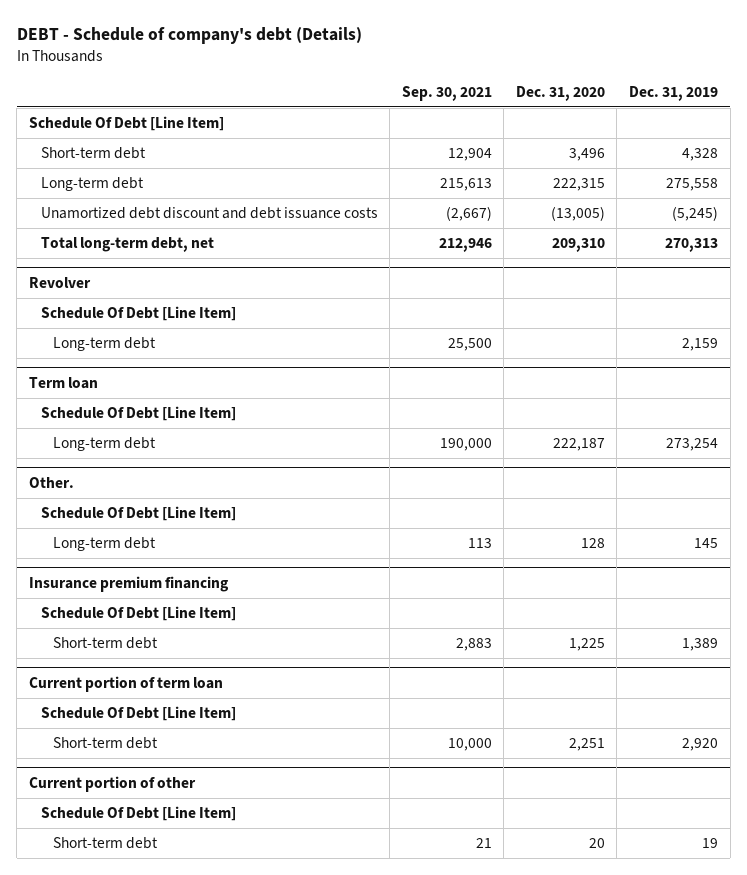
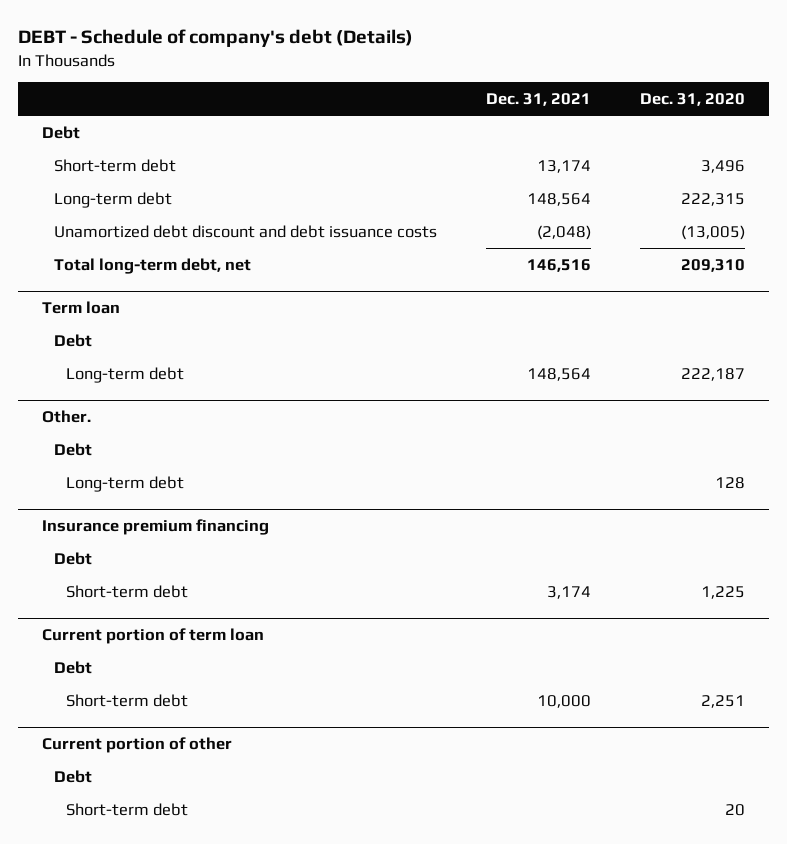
[401,85,492,101] Sep. 30, 2021 -> none
[629,85,719,101] Dec. 31, 2019 -> none
none -> [485,93,591,107] Dec. 31, 2021
[28,116,224,132] Schedule Of Debt [Line Item] -> [42,126,81,140] Debt
[28,276,91,288] Revolver -> none
[40,306,236,322] Schedule Of Debt [Line Item] -> none
[52,337,156,352] Long-term debt -> none
[40,406,236,422] Schedule Of Debt [Line Item] -> [53,334,92,348] Debt
[40,506,236,522] Schedule Of Debt [Line Item] -> [53,443,92,457] Debt
[40,606,236,622] Schedule Of Debt [Line Item] -> [53,552,92,566] Debt
[40,706,236,722] Schedule Of Debt [Line Item] -> [53,661,92,675] Debt
[40,806,236,822] Schedule Of Debt [Line Item] -> [53,770,92,784] Debt

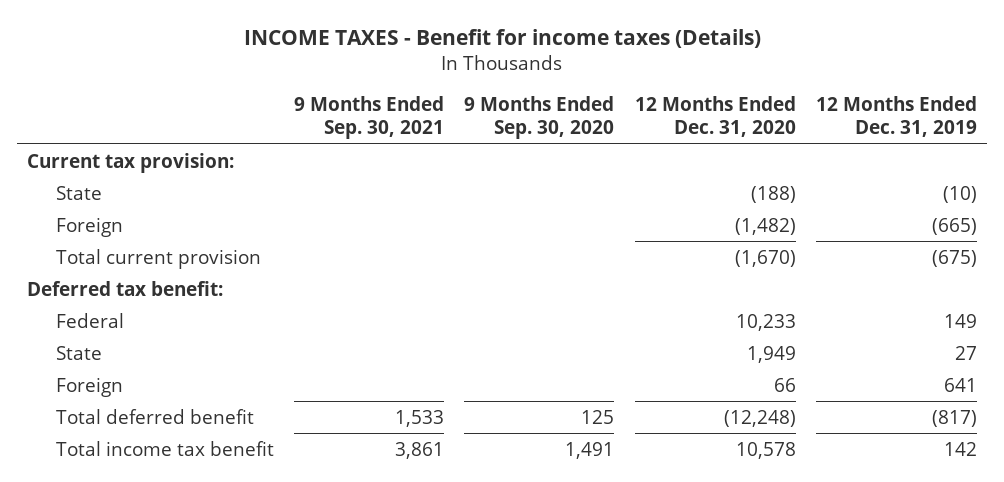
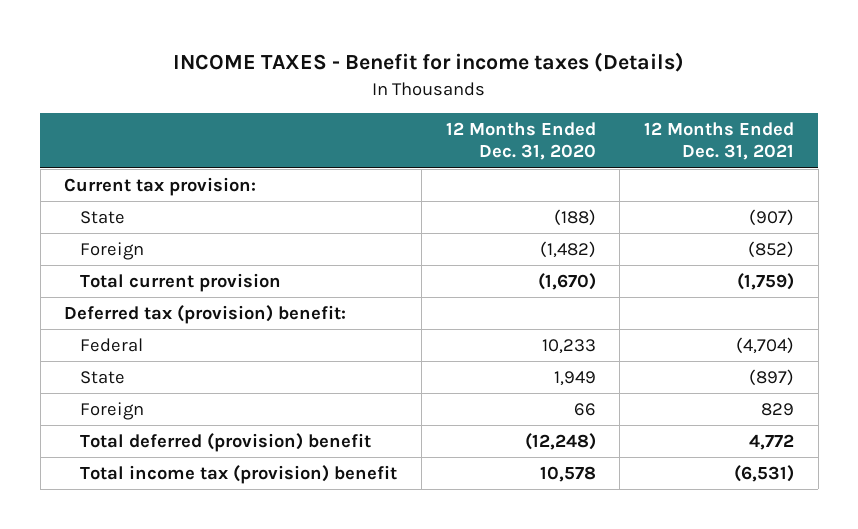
[294,95,445,139] 9 Months Ended Sep. 30, 2021 -> none
[464,95,615,139] 9 Months Ended Sep. 30, 2020 -> none
[816,95,978,137] 12 Months Ended Dec. 31, 2019 -> none
none -> [644,122,795,161] 12 Months Ended Dec. 31, 2021
[26,280,223,296] Deferred tax benefit: -> [64,305,347,325] Deferred tax (provision) benefit:
[55,408,254,424] Total deferred benefit -> [80,433,372,453] Total deferred (provision) benefit
[55,440,274,456] Total income tax benefit -> [80,465,398,485] Total income tax (provision) benefit

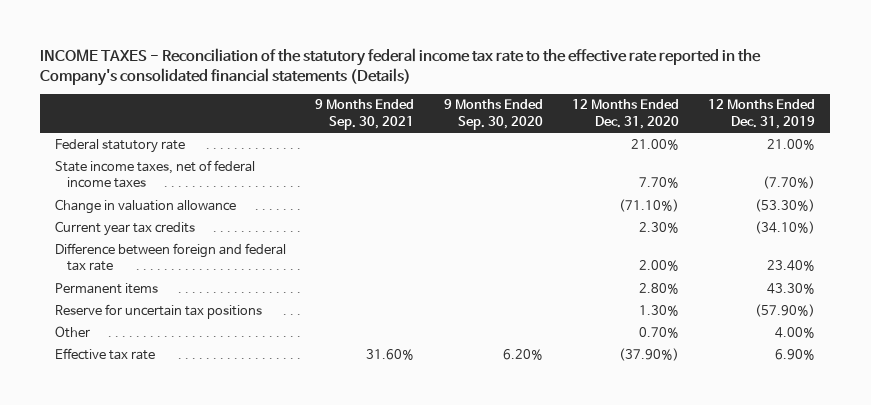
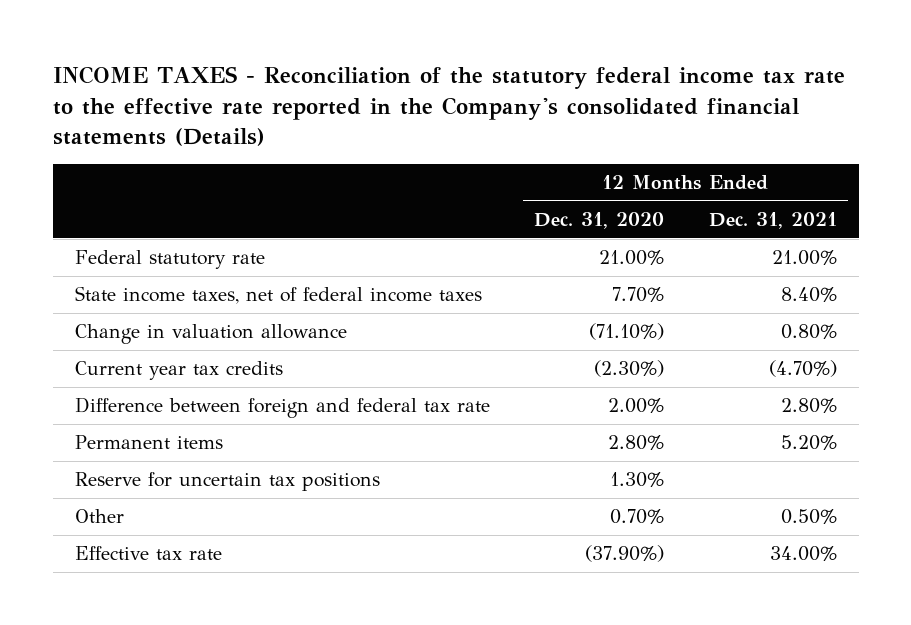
[315,99,415,131] 9 Months Ended Sep. 30, 2021 -> none
[443,99,543,131] 9 Months Ended Sep. 30, 2020 -> none
[708,99,816,130] 12 Months Ended Dec. 31, 2019 -> none
none -> [708,212,837,230] Dec. 31, 2021
[639,221,680,233] 2.30% -> [594,360,665,378] (2.30%)

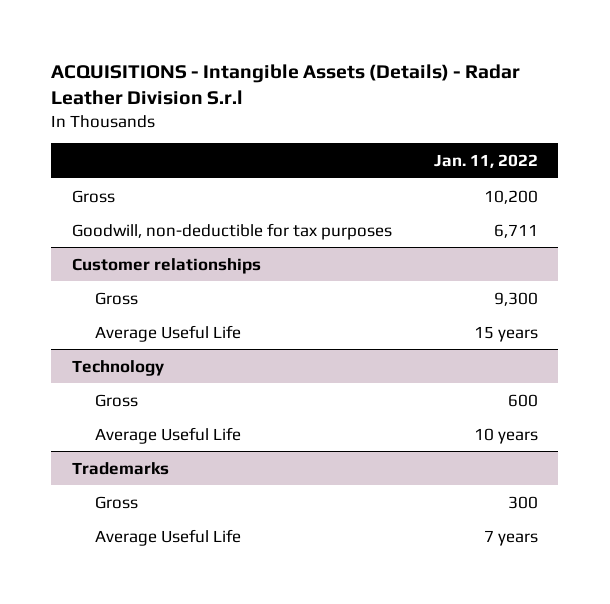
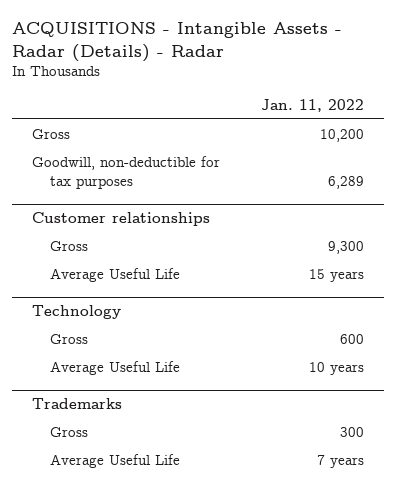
[51,63,521,105] ACQUISITIONS - Intangible Assets (Details) - Radar Leather Division S.r.l -> [11,22,342,62] ACQUISITIONS - Intangible Assets - Radar (Details) - Radar
[493,223,538,238] 6,711 -> [327,175,364,189] 6,289

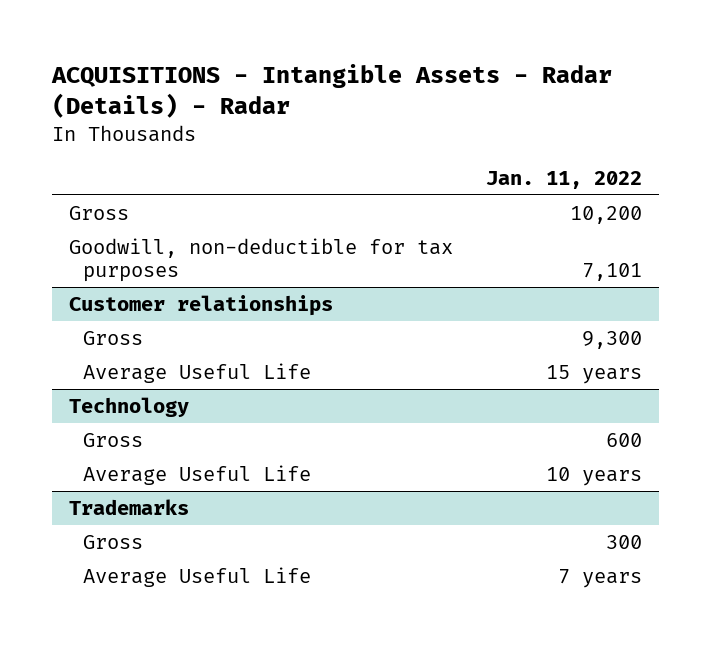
[327,175,364,189] 6,289 -> [582,263,643,282] 7,101

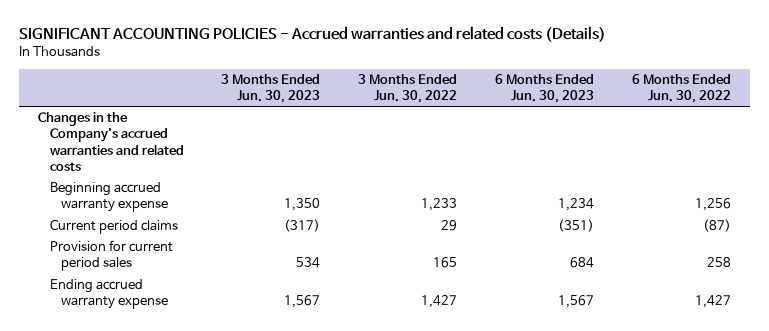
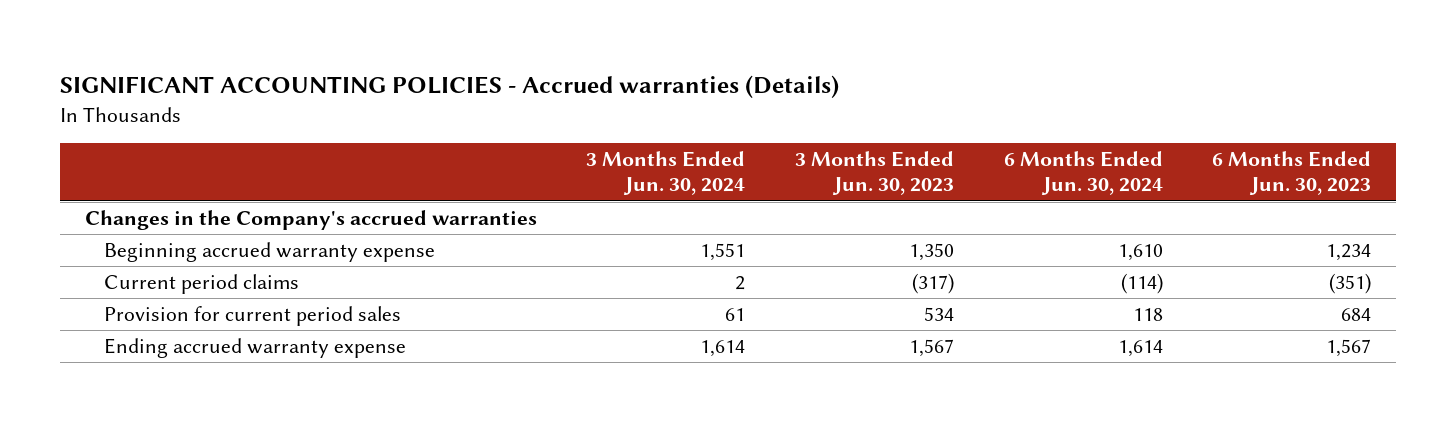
[19,26,607,43] SIGNIFICANT ACCOUNTING POLICIES - Accrued warranties and related costs (Details) -> [59,74,839,98] SIGNIFICANT ACCOUNTING POLICIES - Accrued warranties (Details)
[358,74,458,104] 3 Months Ended Jun. 30, 2022 -> none
[632,74,732,104] 6 Months Ended Jun. 30, 2022 -> none
none -> [586,151,746,196] 3 Months Ended Jun. 30, 2024
none -> [1003,151,1163,196] 6 Months Ended Jun. 30, 2024
[38,112,184,171] Changes in the Company's accrued warranties and related costs -> [84,210,537,231] Changes in the Company's accrued warranties

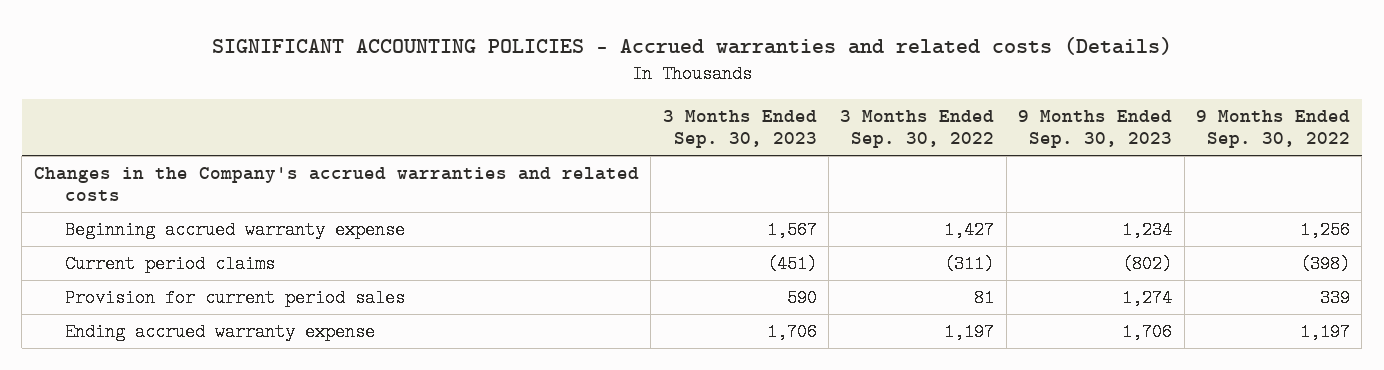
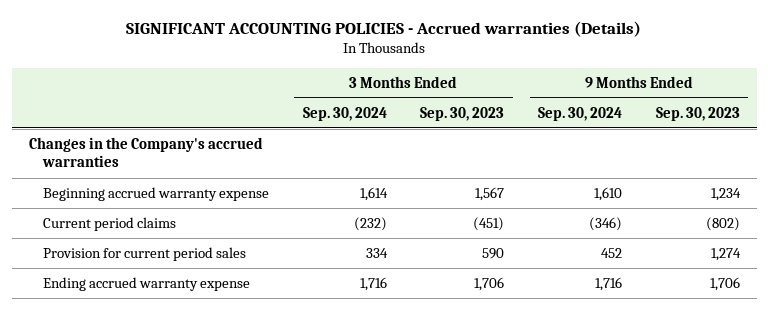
[211,36,1172,55] SIGNIFICANT ACCOUNTING POLICIES - Accrued warranties and related costs (Details) -> [126,21,642,38] SIGNIFICANT ACCOUNTING POLICIES - Accrued warranties (Details)
[840,109,995,149] 3 Months Ended Sep. 30, 2022 -> none
[1196,109,1351,149] 9 Months Ended Sep. 30, 2022 -> none
none -> [302,106,387,121] Sep. 30, 2024
none -> [538,106,623,121] Sep. 30, 2024
[33,166,639,202] Changes in the Company's accrued warranties and related costs -> [28,136,263,168] Changes in the Company's accrued warranties

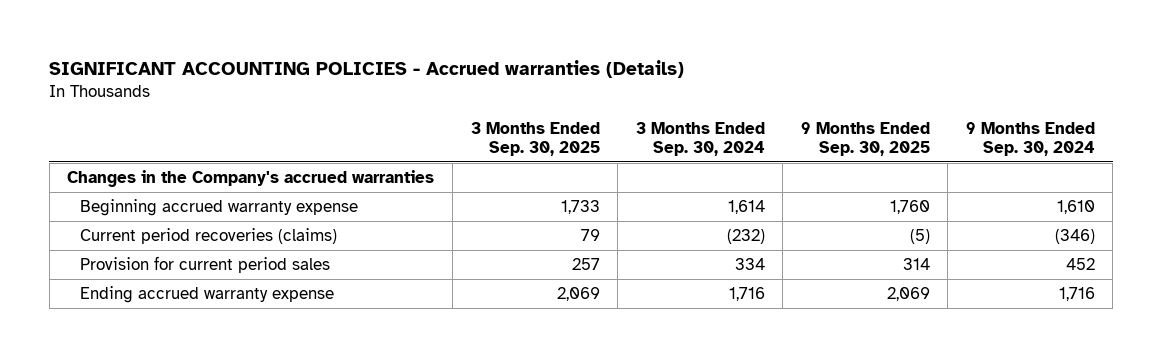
[420,106,505,121] Sep. 30, 2023 -> none
[655,106,740,121] Sep. 30, 2023 -> none
none -> [470,121,600,156] 3 Months Ended Sep. 30, 2025
none -> [800,121,930,156] 9 Months Ended Sep. 30, 2025
[42,216,176,231] Current period claims -> [80,227,338,244] Current period recoveries (claims)

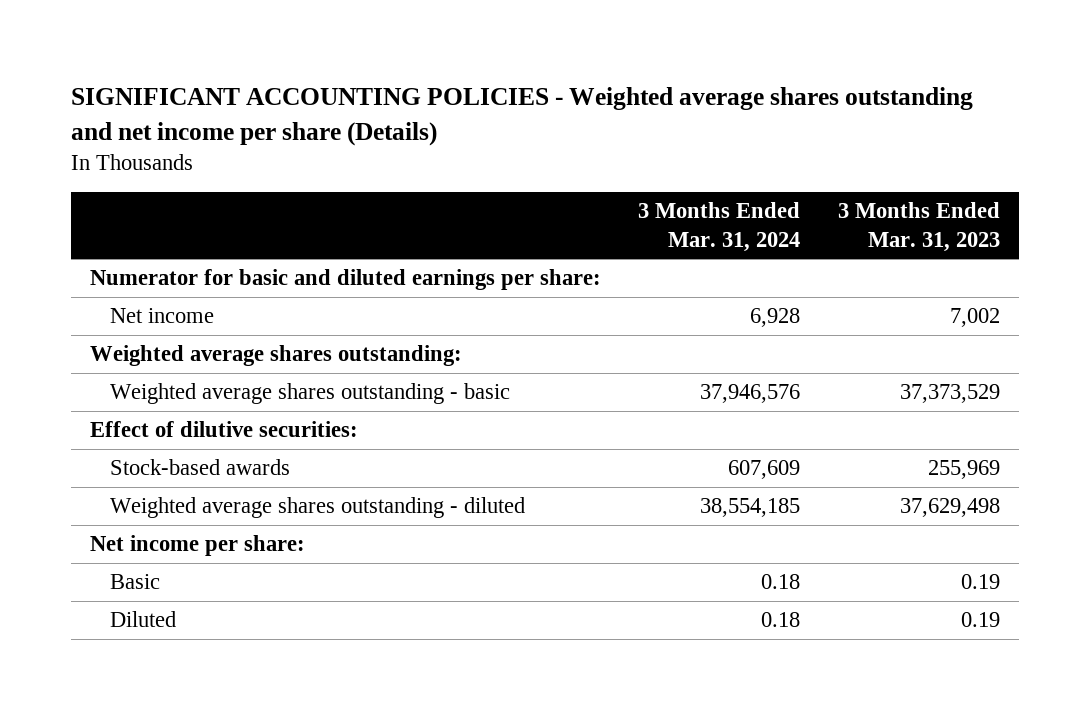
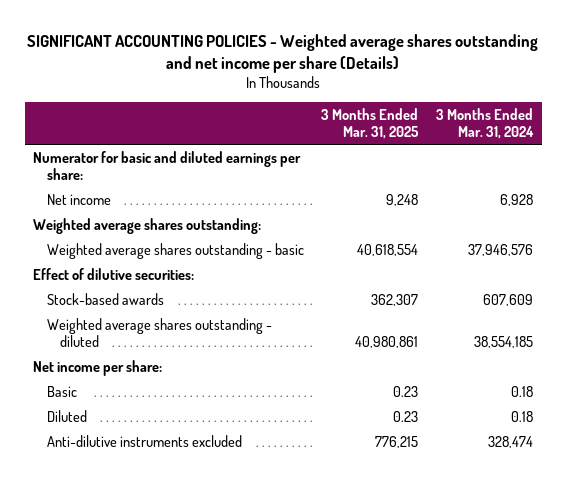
[838,202,1001,252] 3 Months Ended Mar. 31, 2023 -> none
none -> [321,108,420,139] 3 Months Ended Mar. 31, 2025
none -> [46,434,242,447] Anti-dilutive instruments excluded

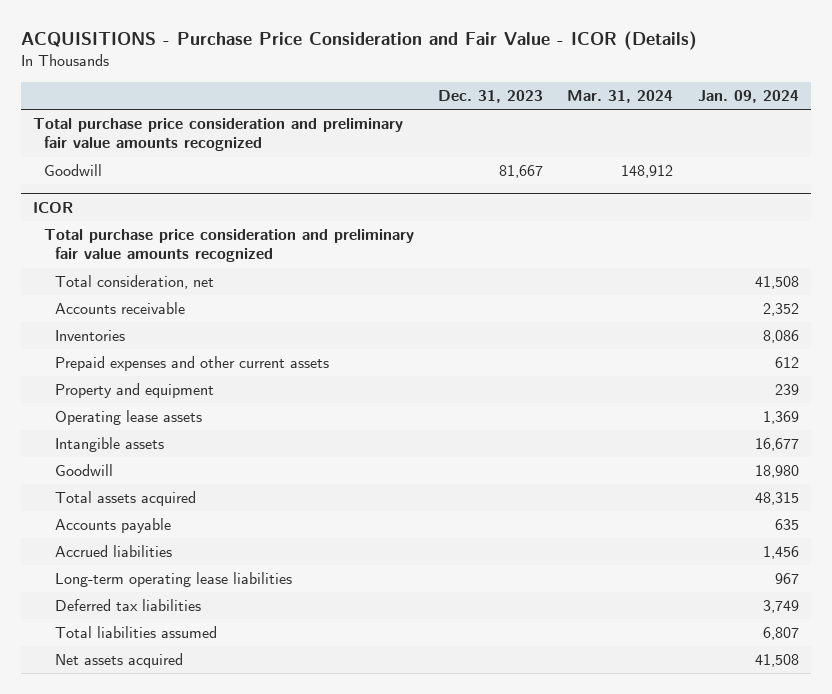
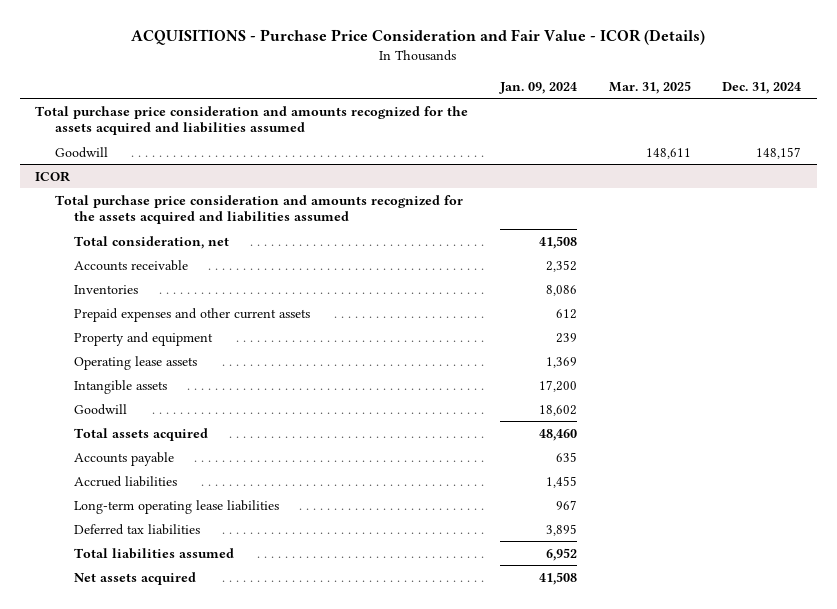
[438,89,544,103] Dec. 31, 2023 -> none
[567,89,674,103] Mar. 31, 2024 -> none
none -> [608,80,691,94] Mar. 31, 2025
none -> [722,81,802,94] Dec. 31, 2024
[33,118,404,152] Total purchase price consideration and preliminary fair value amounts recognized -> [35,105,469,136] Total purchase price consideration and amounts recognized for the assets acquired and liabilities assumed
[44,229,415,263] Total purchase price consideration and preliminary fair value amounts recognized -> [54,194,463,225] Total purchase price consideration and amounts recognized for the assets acquired and liabilities assumed
[754,438,799,452] 16,677 -> [539,379,578,392] 17,200
[754,465,799,479] 18,980 -> [539,404,578,416] 18,602
[754,492,799,506] 48,315 -> [539,428,578,441] 48,460
[762,546,799,560] 1,456 -> [546,475,578,488] 1,455
[762,600,799,614] 3,749 -> [546,523,578,536] 3,895
[762,627,799,641] 6,807 -> [546,547,578,561] 6,952

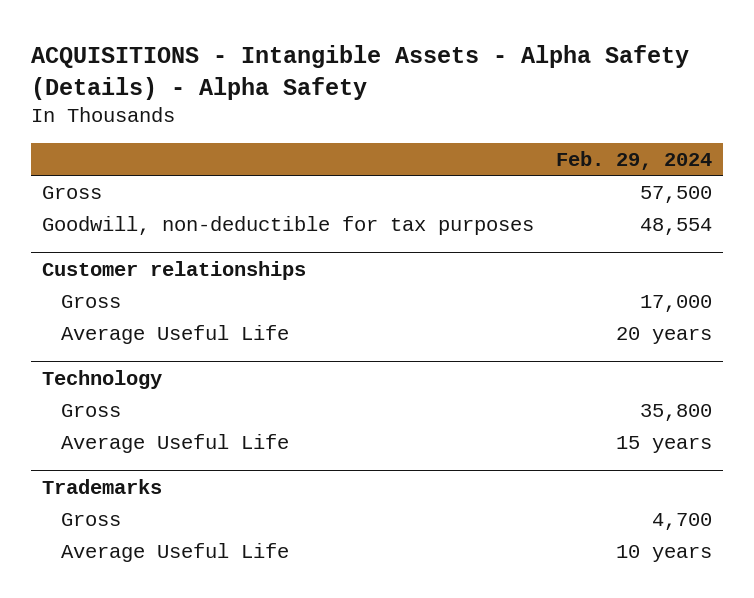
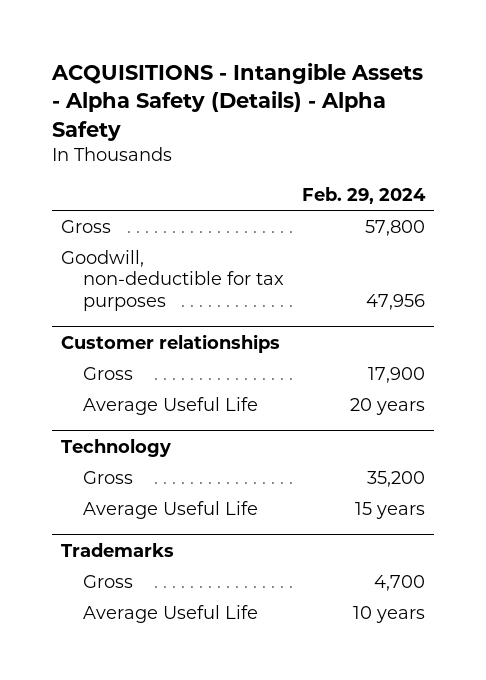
[640,185,713,203] 57,500 -> [364,219,425,236] 57,800
[640,217,713,235] 48,554 -> [365,293,425,310] 47,956
[640,294,713,312] 17,000 -> [367,366,425,383] 17,900
[640,403,713,421] 35,800 -> [366,470,425,487] 35,200

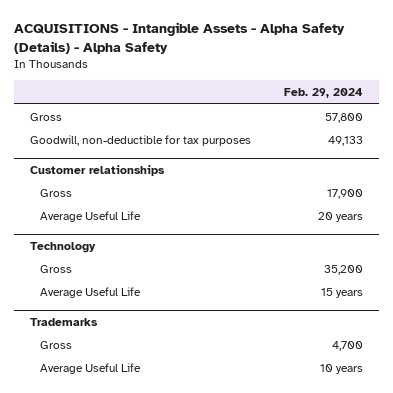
[365,293,425,310] 47,956 -> [327,135,363,146] 49,133

